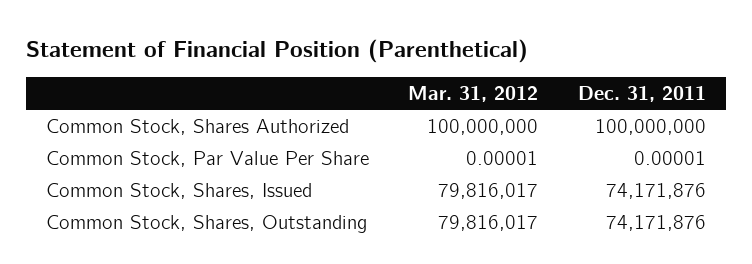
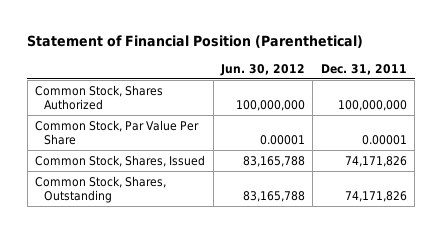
[408,86,539,103] Mar. 31, 2012 -> none
none -> [219,63,305,76] Jun. 30, 2012
[606,182,707,199] 74,171,876 -> [344,155,407,167] 74,171,826
[606,214,707,231] 74,171,876 -> [344,191,407,203] 74,171,826

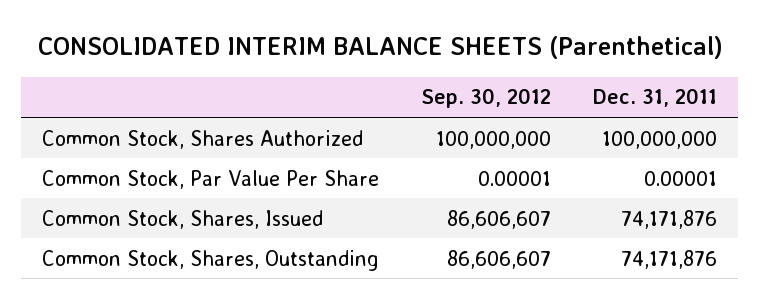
[27,35,364,49] Statement of Financial Position (Parenthetical) -> [37,35,723,59] CONSOLIDATED INTERIM BALANCE SHEETS (Parenthetical)
[219,63,305,76] Jun. 30, 2012 -> none
none -> [421,88,552,109] Sep. 30, 2012
[344,155,407,167] 74,171,826 -> [621,209,718,229] 74,171,876
[344,191,407,203] 74,171,826 -> [621,249,718,269] 74,171,876

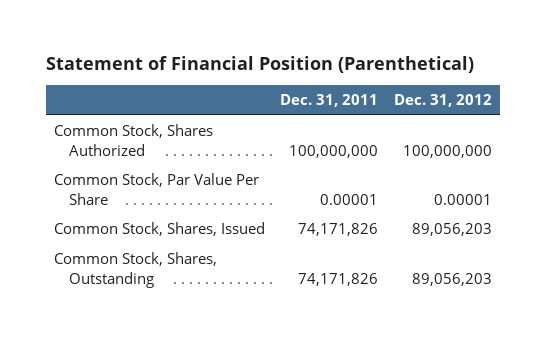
[37,35,723,59] CONSOLIDATED INTERIM BALANCE SHEETS (Parenthetical) -> [45,55,474,73] Statement of Financial Position (Parenthetical)
[421,88,552,109] Sep. 30, 2012 -> none
none -> [393,94,492,108] Dec. 31, 2012
[621,209,718,229] 74,171,876 -> [298,223,379,237] 74,171,826
[621,249,718,269] 74,171,876 -> [298,272,379,286] 74,171,826

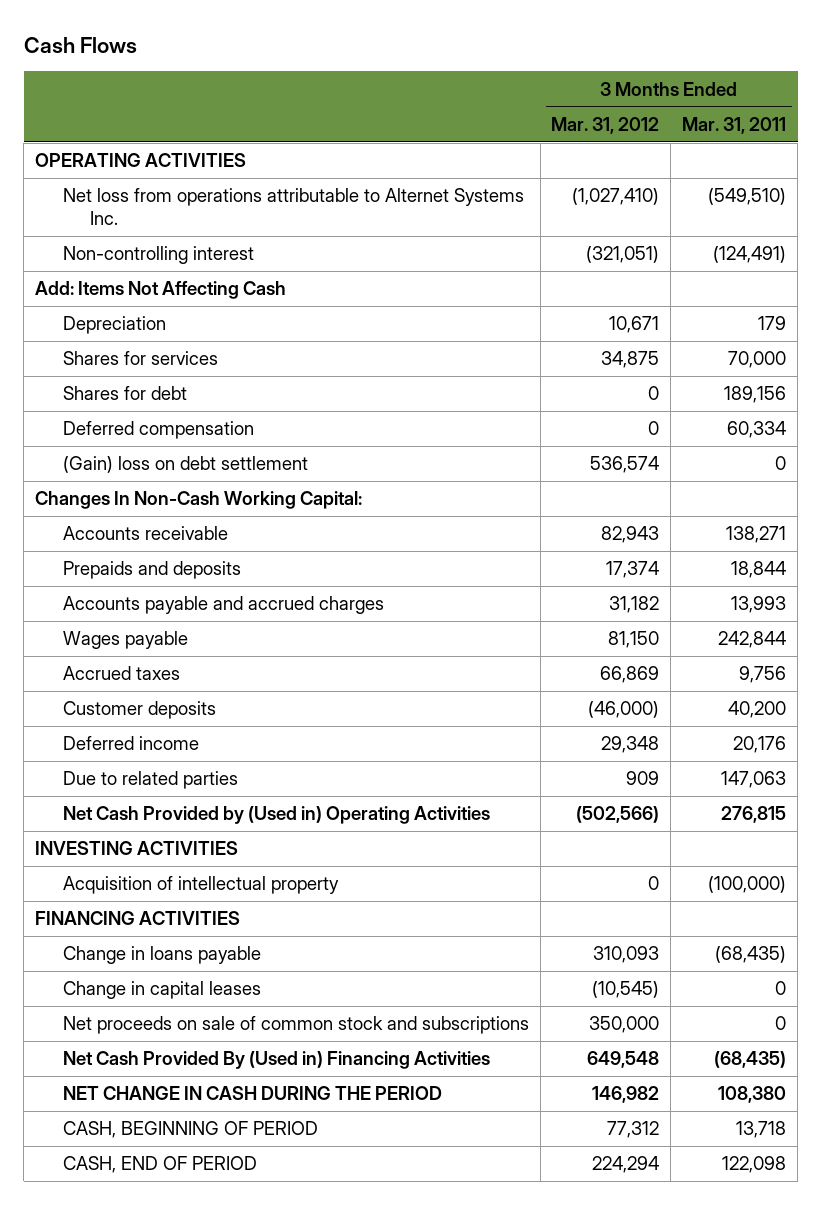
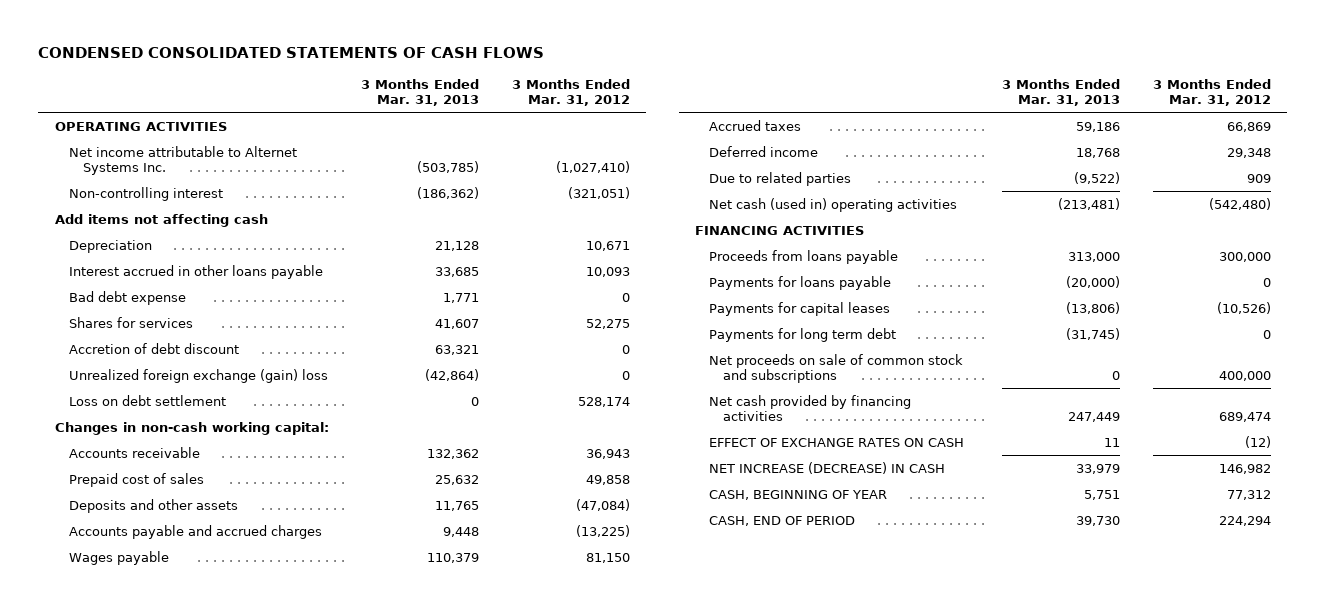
[23,36,137,53] Cash Flows -> [38,47,545,59] CONDENSED CONSOLIDATED STATEMENTS OF CASH FLOWS
[682,117,787,135] Mar. 31, 2011 -> none
none -> [361,78,480,107] 3 Months Ended Mar. 31, 2013
[62,188,524,225] Net loss from operations attributable to Alternet Systems Inc. -> [68,145,297,175] Net income attributable to Alternet Systems Inc.
[35,281,287,300] Add: Items Not Affecting Cash -> [54,213,268,227] Add items not affecting cash
[62,386,187,401] Shares for debt -> none
[62,421,254,440] Deferred compensation -> none
[62,561,241,580] Prepaids and deposits -> none
none -> [68,264,323,279] Interest accrued in other loans payable
none -> [68,290,186,305] Bad debt expense
[601,351,660,369] 34,875 -> [586,318,631,329] 52,275
none -> [68,342,239,354] Accretion of debt discount
none -> [68,368,328,383] Unrealized foreign exchange (gain) loss
[62,456,308,474] (Gain) loss on debt settlement -> [68,394,226,406] Loss on debt settlement
[590,456,660,474] 536,574 -> [578,396,631,407] 528,174
[35,491,363,510] Changes In Non-Cash Working Capital: -> [54,421,329,435] Changes in non-cash working capital:
[601,526,660,544] 82,943 -> [586,448,631,459] 36,943
none -> [68,472,204,487] Prepaid cost of sales
none -> [68,498,238,513] Deposits and other assets
[609,596,660,614] 31,182 -> [576,524,631,537] (13,225)
[62,701,216,720] Customer deposits -> none
[35,841,239,856] INVESTING ACTIVITIES -> none
[62,876,339,895] Acquisition of intellectual property -> none
[62,806,490,825] Net Cash Provided by (Used in) Operating Activities -> [709,197,958,212] Net cash (used in) operating activities
[576,806,660,824] (502,566) -> [1208,197,1271,210] (542,480)
[62,946,261,965] Change in loans payable -> none
[62,981,261,1000] Change in capital leases -> none
none -> [709,249,899,264] Proceeds from loans payable
none -> [709,275,892,290] Payments for loans payable
none -> [709,301,891,316] Payments for capital leases
none -> [709,327,897,342] Payments for long term debt
[589,1016,660,1034] 350,000 -> [1218,370,1271,381] 400,000
[62,1051,490,1070] Net Cash Provided By (Used in) Financing Activities -> [709,394,912,421] Net cash provided by financing activities
[587,1051,660,1069] 649,548 -> [1218,411,1271,422] 689,474
none -> [709,437,965,447] EFFECT OF EXCHANGE RATES ON CASH
[62,1086,442,1101] NET CHANGE IN CASH DURING THE PERIOD -> [709,461,946,474] NET INCREASE (DECREASE) IN CASH
[62,1121,318,1139] CASH, BEGINNING OF PERIOD -> [709,489,888,500] CASH, BEGINNING OF YEAR

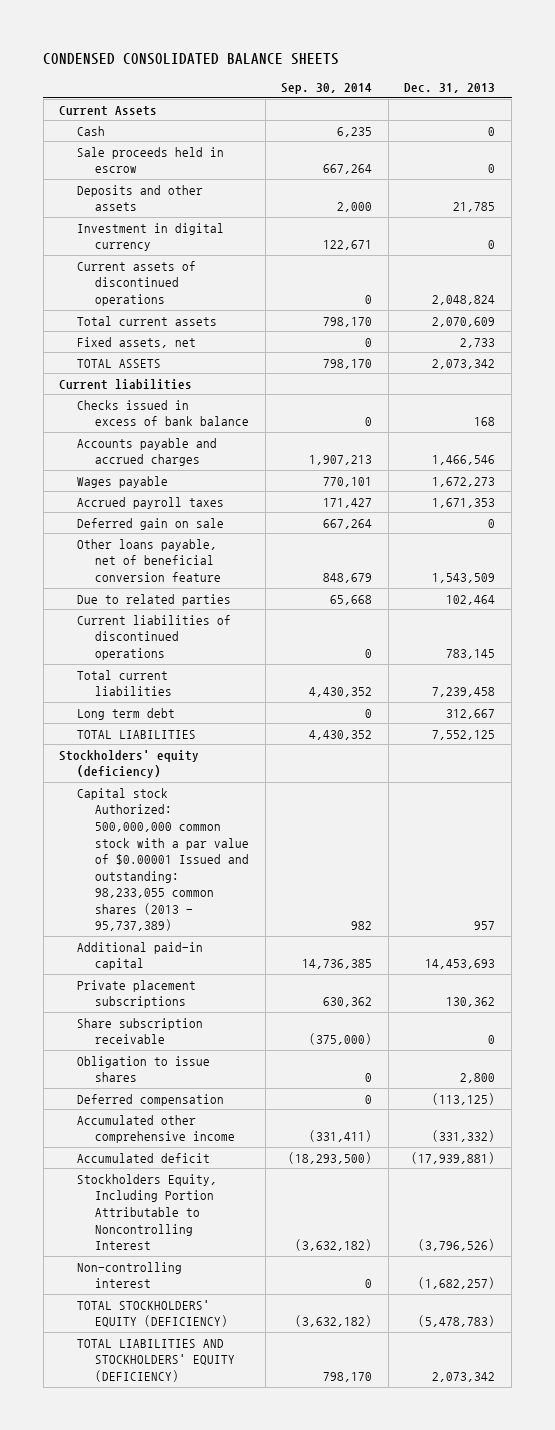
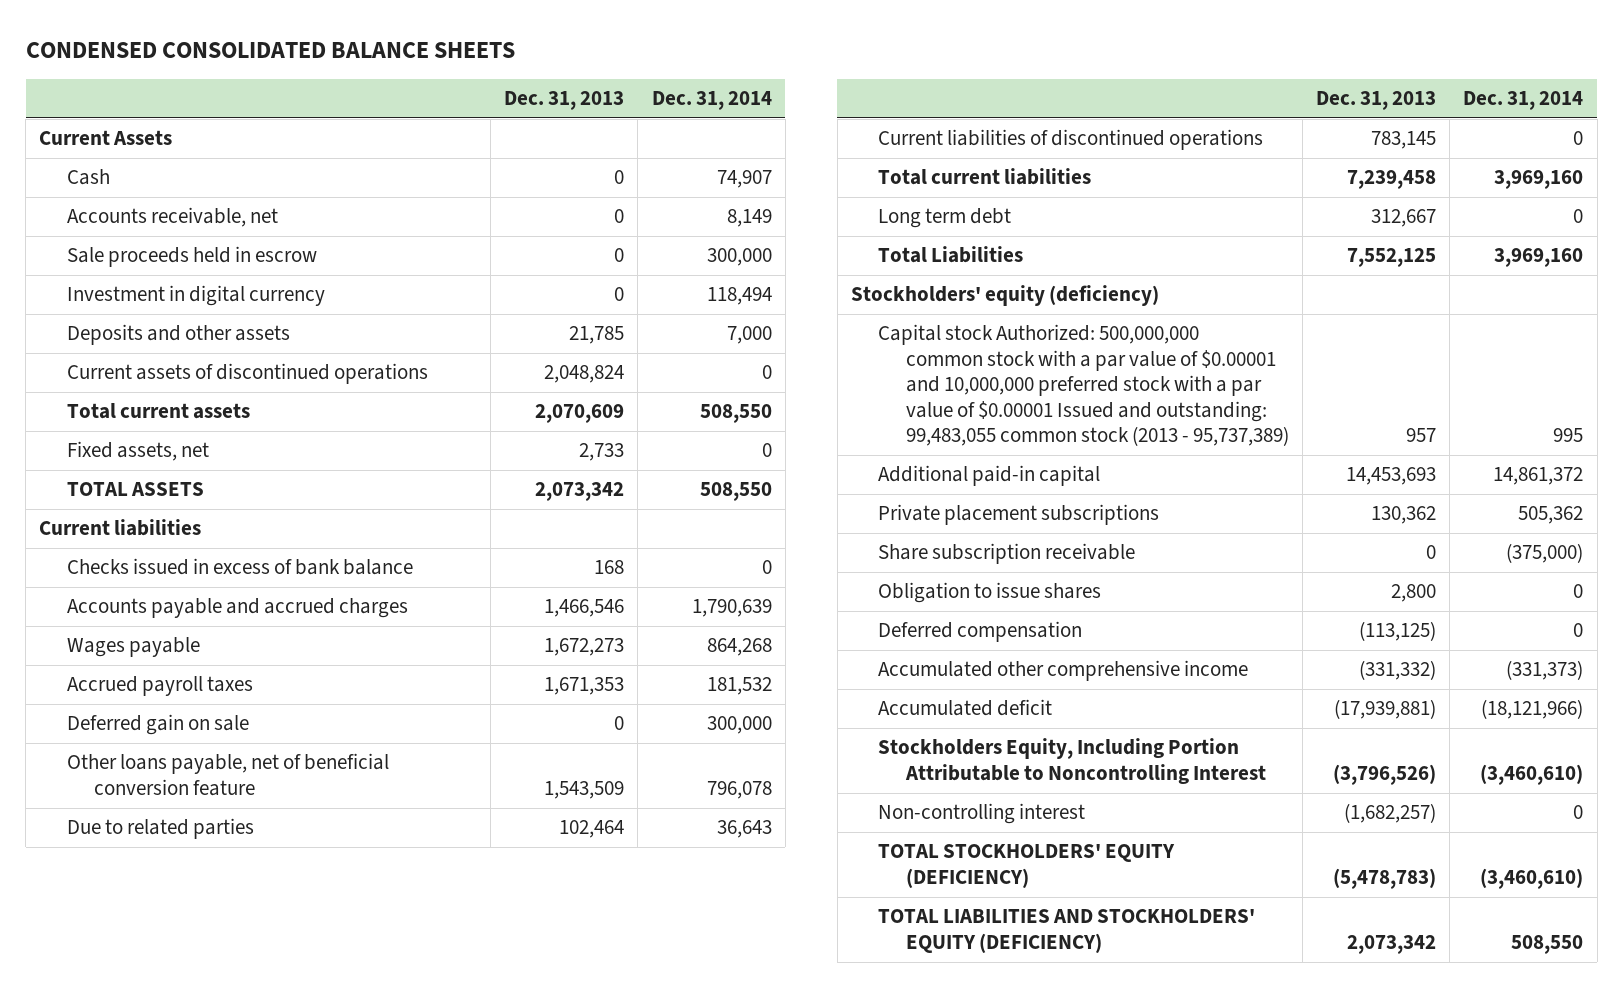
[281,83,373,95] Sep. 30, 2014 -> none
none -> [651,91,772,111] Dec. 31, 2014
none -> [66,207,278,228] Accounts receivable, net
[77,184,204,212] Deposits and other assets -> [66,324,290,346] Deposits and other assets
[77,729,197,739] TOTAL LIABILITIES -> [878,246,1024,264] Total Liabilities
[77,787,249,932] Capital stock Authorized: 500,000,000 common stock with a par value of $0.00001 Issued and outstanding: 98,233,055 common shares (2013 - 95,737,389) -> [878,324,1289,447] Capital stock Authorized: 500,000,000 common stock with a par value of $0.00001 and 10,000,000 preferred stock with a par value of $0.00001 Issued and outstanding: 99,483,055 common stock (2013 - 95,737,389)

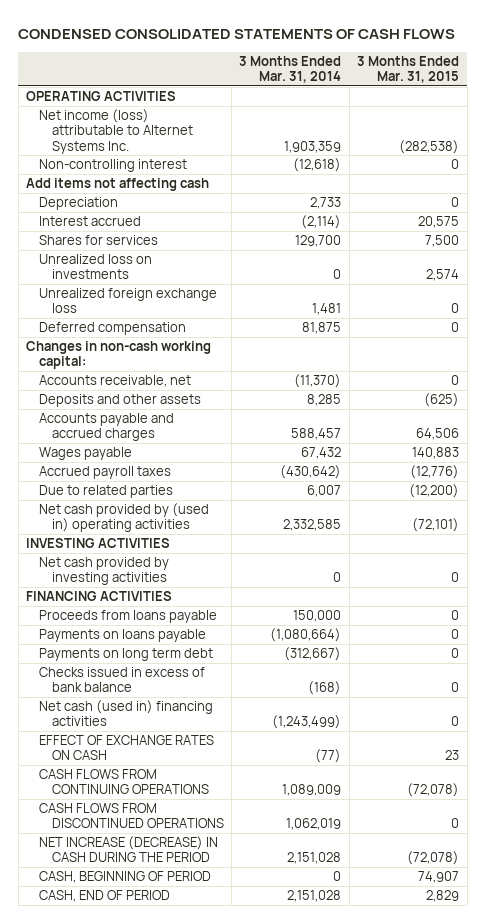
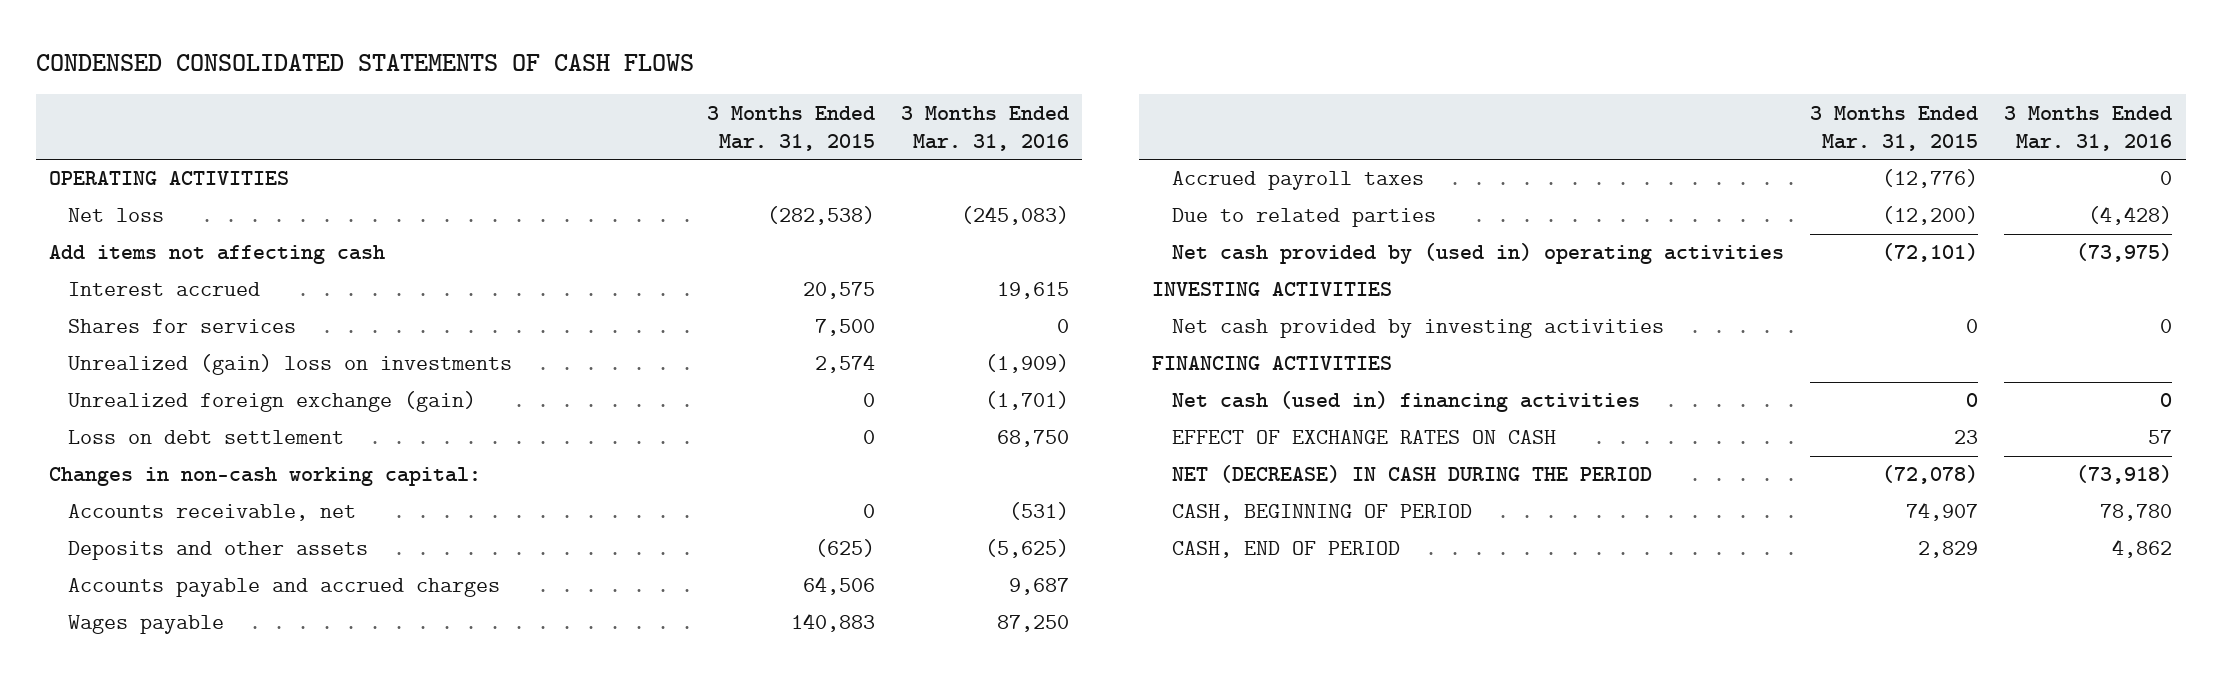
[239,56,342,84] 3 Months Ended Mar. 31, 2014 -> none
none -> [900,105,1069,151] 3 Months Ended Mar. 31, 2016
[38,159,187,173] Non-controlling interest -> none
[38,109,193,154] Net income (loss) attributable to Alternet Systems Inc. -> [68,208,165,223] Net loss
[38,197,118,211] Depreciation -> none
[38,322,186,336] Deferred compensation -> none
[38,254,152,280] Unrealized loss on investments -> [68,354,513,376] Unrealized (gain) loss on investments
[38,288,217,314] Unrealized foreign exchange loss -> [68,391,477,413] Unrealized foreign exchange (gain)
none -> [68,430,345,445] Loss on debt settlement
[38,610,217,624] Proceeds from loans payable -> none
[38,629,206,643] Payments on loans payable -> none
[38,648,213,662] Payments on long term debt -> none
[38,667,205,693] Checks issued in excess of bank balance -> none
[38,769,209,795] CASH FLOWS FROM CONTINUING OPERATIONS -> none
[38,803,224,829] CASH FLOWS FROM DISCONTINUED OPERATIONS -> none
[38,836,218,863] NET INCREASE (DECREASE) IN CASH DURING THE PERIOD -> [1171,465,1652,484] NET (DECREASE) IN CASH DURING THE PERIOD

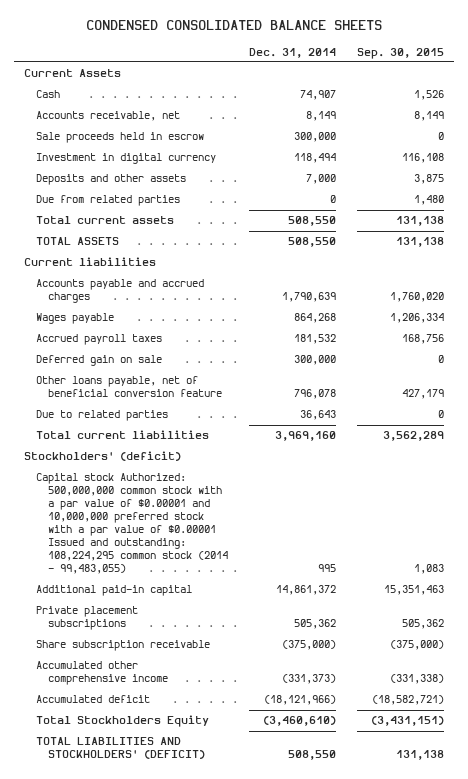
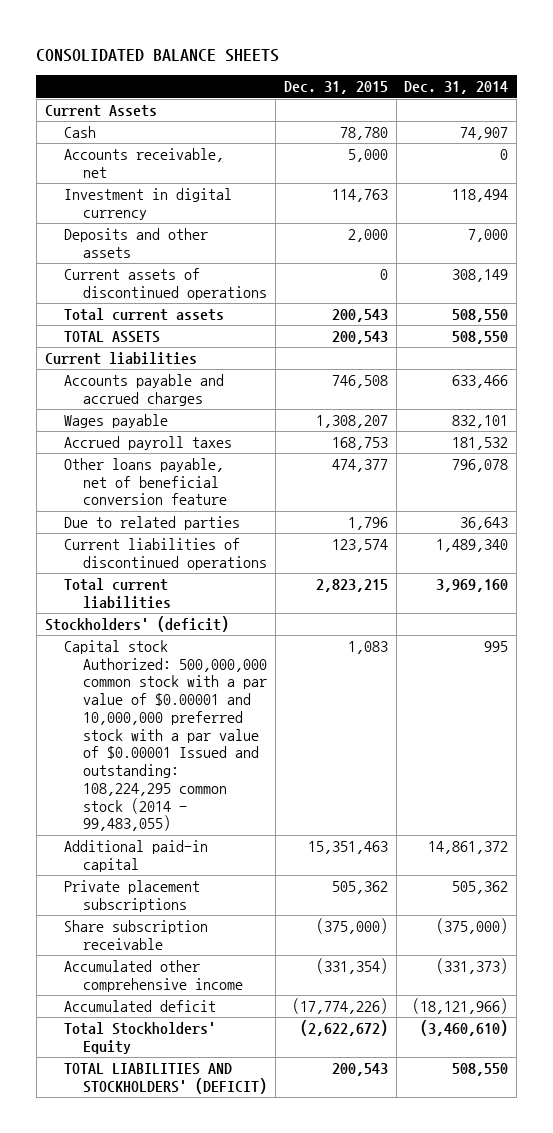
[85,20,382,31] CONDENSED CONSOLIDATED BALANCE SHEETS -> [36,49,280,63] CONSOLIDATED BALANCE SHEETS
[356,47,444,59] Sep. 30, 2015 -> none
none -> [283,81,388,95] Dec. 31, 2015
[36,132,205,144] Sale proceeds held in escrow -> none
[305,111,336,122] 8,149 -> [500,148,509,160] 0
[36,195,181,207] Due from related parties -> none
none -> [64,267,268,300] Current assets of discontinued operations
[281,292,336,303] 1,790,639 -> [452,374,509,388] 633,466
[293,313,336,324] 864,268 -> [452,414,509,428] 832,101
[36,355,163,367] Deferred gain on sale -> none
none -> [64,537,268,570] Current liabilities of discontinued operations
[36,715,210,728] Total Stockholders Equity -> [64,1021,217,1054] Total Stockholders' Equity

